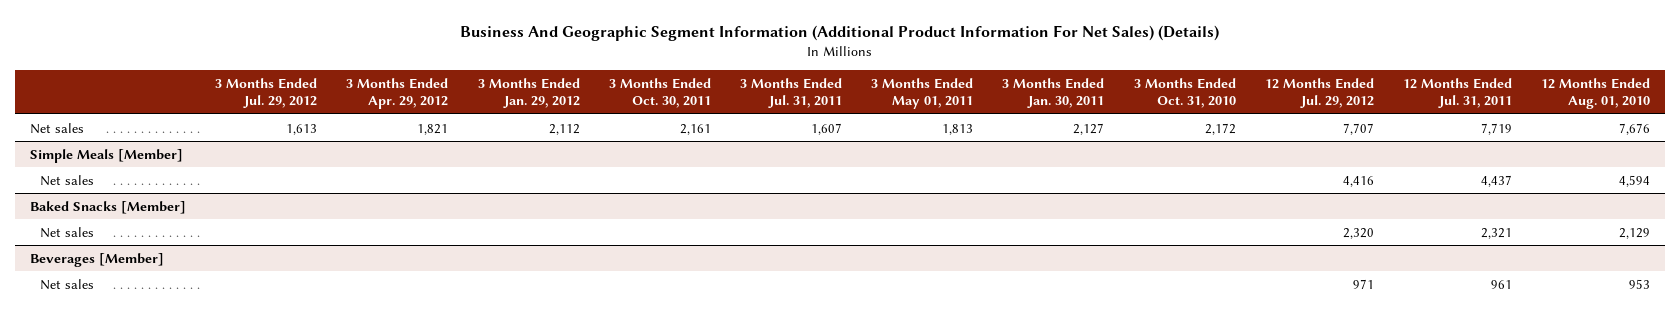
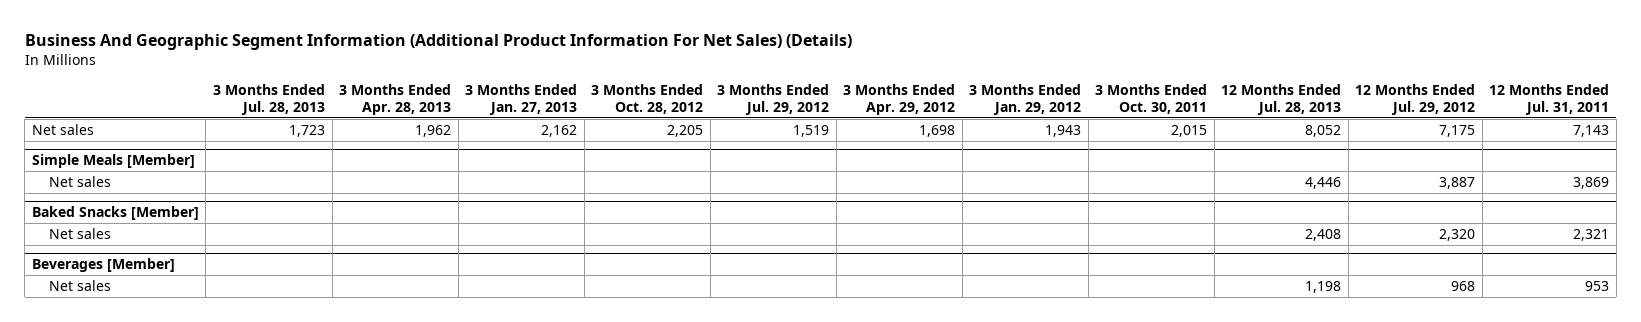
[739,77,842,109] 3 Months Ended Jul. 31, 2011 -> none
[871,77,974,110] 3 Months Ended May 01, 2011 -> none
[1002,77,1105,109] 3 Months Ended Jan. 30, 2011 -> none
[1133,77,1236,109] 3 Months Ended Oct. 31, 2010 -> none
[1541,77,1651,110] 12 Months Ended Aug. 01, 2010 -> none
none -> [212,83,325,115] 3 Months Ended Jul. 28, 2013
none -> [339,83,452,115] 3 Months Ended Apr. 28, 2013
none -> [465,83,578,115] 3 Months Ended Jan. 27, 2013
none -> [591,83,704,114] 3 Months Ended Oct. 28, 2012
none -> [1221,83,1342,115] 12 Months Ended Jul. 28, 2013
[286,123,318,135] 1,613 -> [793,124,830,137] 1,519
[417,123,449,135] 1,821 -> [919,124,956,137] 1,698
[548,123,580,135] 2,112 -> [1045,124,1082,137] 1,943
[679,123,711,135] 2,161 -> [1171,124,1208,137] 2,015
[1342,122,1374,135] 7,707 -> [1439,124,1476,137] 7,175
[1481,122,1513,135] 7,719 -> [1573,124,1610,137] 7,143
[1342,175,1374,187] 4,416 -> [1439,176,1476,189] 3,887
[1481,174,1513,187] 4,437 -> [1573,176,1610,189] 3,869
[1352,278,1374,289] 971 -> [1451,280,1476,291] 968
[1491,279,1513,289] 961 -> [1585,280,1610,291] 953

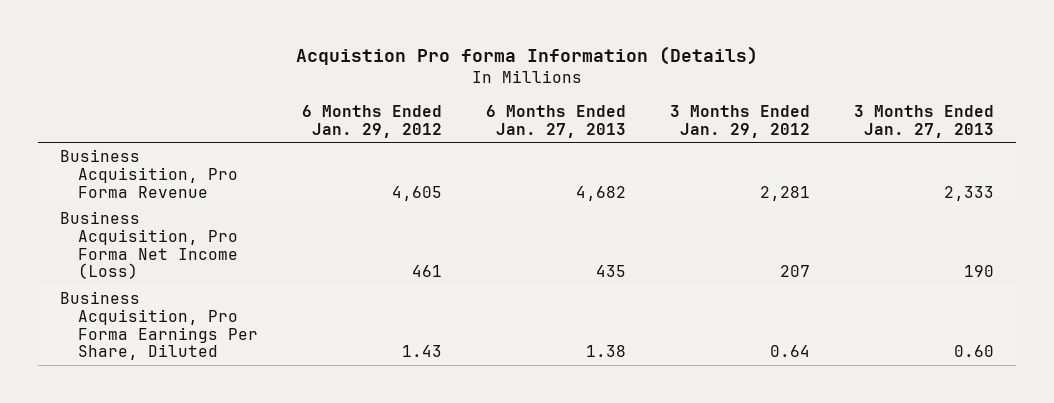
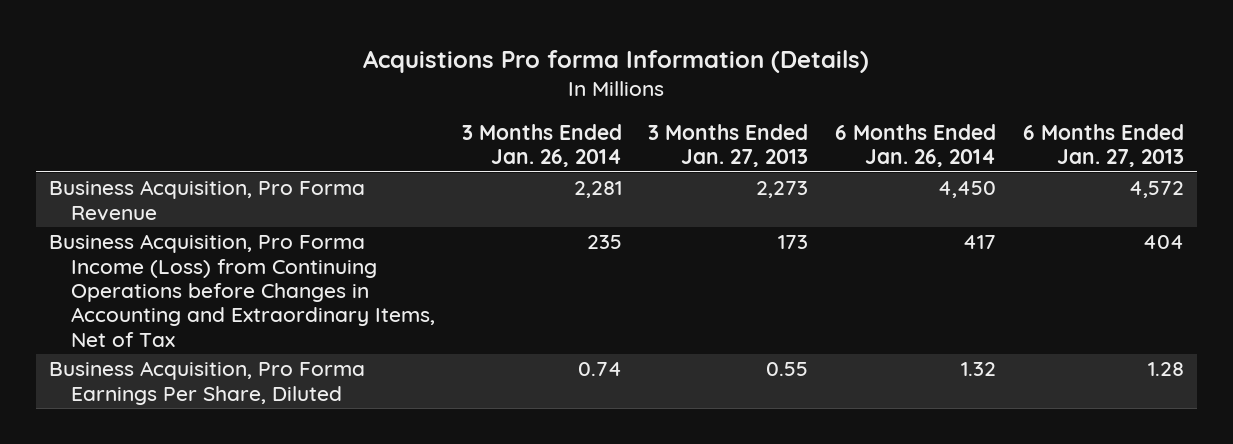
[296,46,759,66] Acquistion Pro forma Information (Details) -> [363,49,870,73] Acquistions Pro forma Information (Details)
[301,104,442,138] 6 Months Ended Jan. 29, 2012 -> none
[669,104,810,138] 3 Months Ended Jan. 29, 2012 -> none
none -> [461,123,622,167] 3 Months Ended Jan. 26, 2014
none -> [834,123,996,167] 6 Months Ended Jan. 26, 2014
[60,210,238,280] Business Acquisition, Pro Forma Net Income (Loss) -> none
[575,185,626,201] 4,682 -> [1128,181,1184,199] 4,572
[943,185,994,201] 2,333 -> [756,181,809,199] 2,273
none -> [48,234,435,347] Business Acquisition, Pro Forma Income (Loss) from Continuing Operations before Changes in Accounting and Extraordinary Items, Net of Tax
[585,345,626,358] 1.38 -> [1147,362,1184,377] 1.28
[953,345,994,358] 0.60 -> [766,362,809,377] 0.55

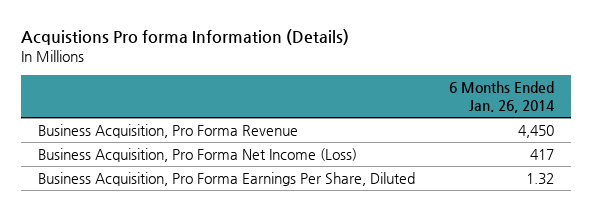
[461,123,622,167] 3 Months Ended Jan. 26, 2014 -> none
[648,123,809,167] 3 Months Ended Jan. 27, 2013 -> none
[1022,123,1184,167] 6 Months Ended Jan. 27, 2013 -> none
[48,234,435,347] Business Acquisition, Pro Forma Income (Loss) from Continuing Operations before Changes in Accounting and Extraordinary Items, Net of Tax -> [37,147,357,162] Business Acquisition, Pro Forma Net Income (Loss)

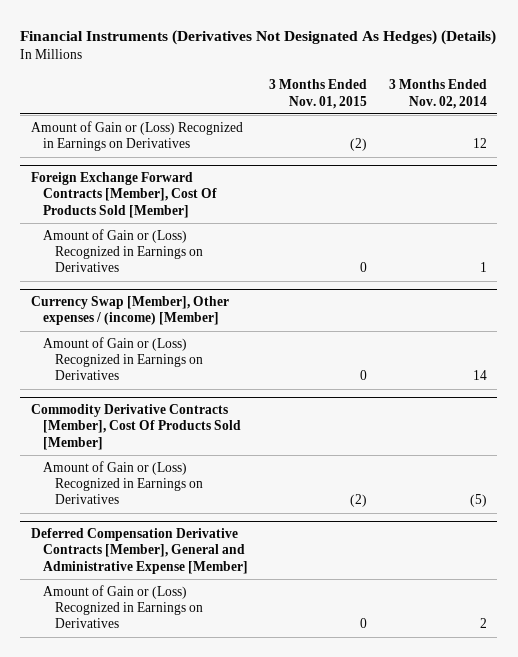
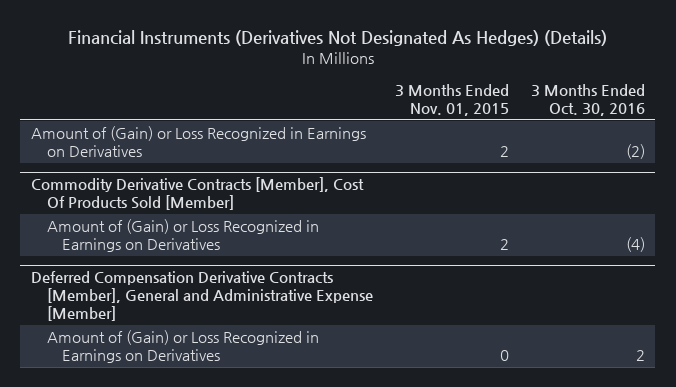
[388,79,487,109] 3 Months Ended Nov. 02, 2014 -> none
none -> [530,84,645,117] 3 Months Ended Oct. 30, 2016
[30,172,218,218] Foreign Exchange Forward Contracts [Member], Cost Of Products Sold [Member] -> none
[43,229,204,273] Amount of Gain or (Loss) Recognized in Earnings on Derivatives -> none
[30,296,229,326] Currency Swap [Member], Other expenses / (income) [Member] -> none
[43,337,204,381] Amount of Gain or (Loss) Recognized in Earnings on Derivatives -> none
[30,121,243,152] Amount of Gain or (Loss) Recognized in Earnings on Derivatives -> [31,125,367,158] Amount of (Gain) or Loss Recognized in Earnings on Derivatives
[350,138,368,152] (2) -> [499,146,509,158] 2
[43,461,204,505] Amount of Gain or (Loss) Recognized in Earnings on Derivatives -> [46,218,319,253] Amount of (Gain) or Loss Recognized in Earnings on Derivatives
[350,494,368,508] (2) -> [499,239,509,251] 2
[43,585,204,629] Amount of Gain or (Loss) Recognized in Earnings on Derivatives -> [46,329,319,364] Amount of (Gain) or Loss Recognized in Earnings on Derivatives

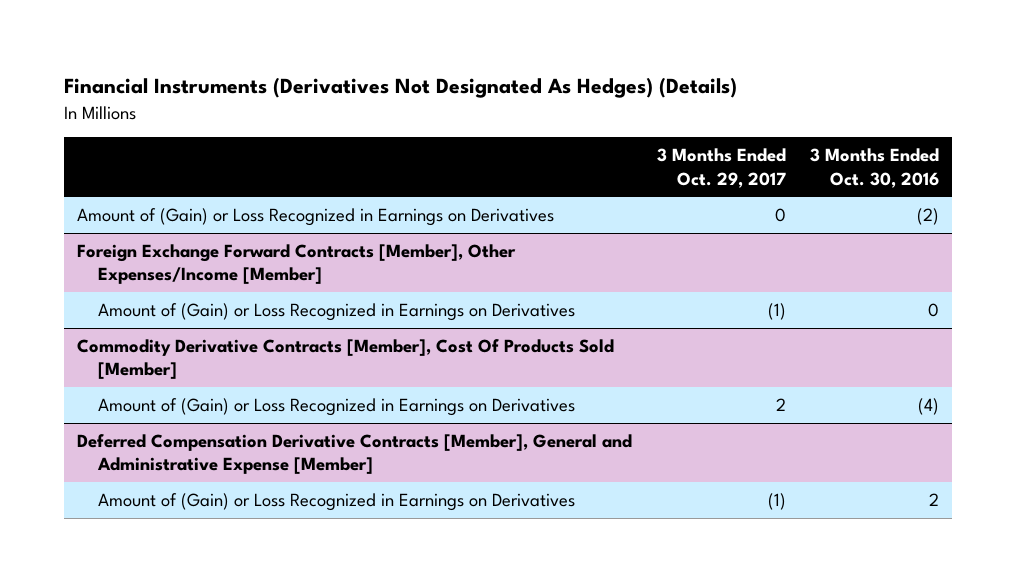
[394,84,509,117] 3 Months Ended Nov. 01, 2015 -> none
none -> [656,148,786,188] 3 Months Ended Oct. 29, 2017
none -> [76,243,516,285] Foreign Exchange Forward Contracts [Member], Other Expenses/Income [Member]
none -> [97,302,575,321] Amount of (Gain) or Loss Recognized in Earnings on Derivatives

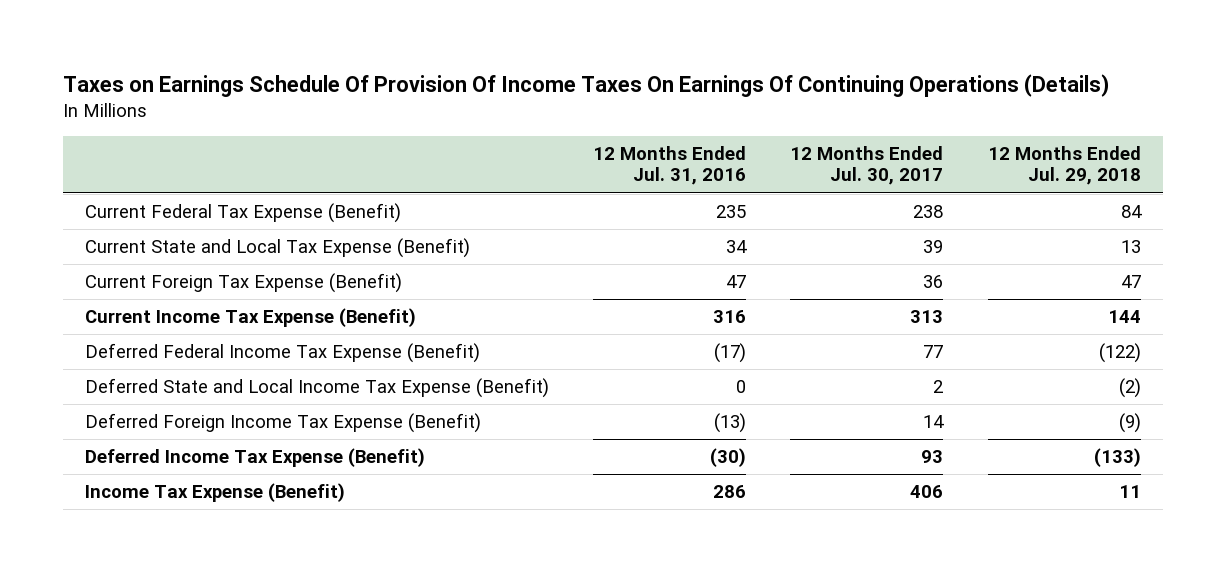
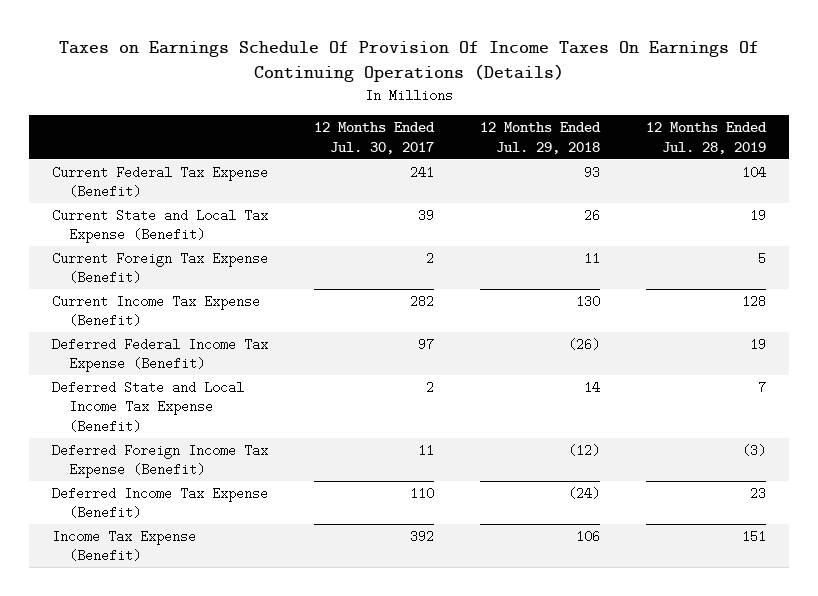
[593,146,747,186] 12 Months Ended Jul. 31, 2016 -> none
none -> [646,122,768,154] 12 Months Ended Jul. 28, 2019
[913,205,944,219] 238 -> [409,165,434,179] 241
[1120,205,1142,219] 84 -> [583,165,600,179] 93
[1120,240,1141,254] 13 -> [583,208,600,222] 26
[923,275,944,289] 36 -> [425,251,434,265] 2
[1120,275,1141,289] 47 -> [583,251,600,265] 11
[910,310,944,324] 313 -> [409,294,434,308] 282
[1107,310,1141,324] 144 -> [575,294,600,308] 130
[923,345,944,359] 77 -> [417,337,434,351] 97
[1098,343,1141,364] (122) -> [567,337,600,351] (26)
[1118,378,1141,399] (2) -> [583,380,600,394] 14
[923,415,945,429] 14 -> [417,443,434,457] 11
[1118,413,1141,434] (9) -> [567,443,600,457] (12)
[921,450,944,464] 93 -> [409,486,434,500] 110
[1093,448,1141,468] (133) -> [567,486,600,500] (24)
[910,485,944,499] 406 -> [409,529,434,543] 392
[1118,485,1141,499] 11 -> [575,529,600,543] 106

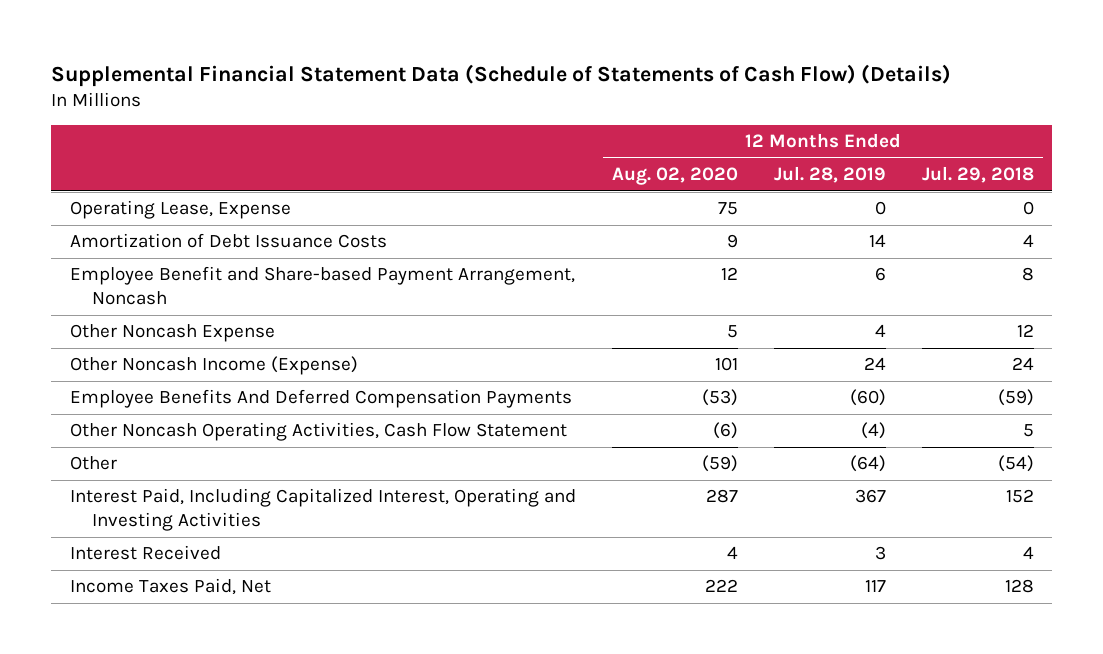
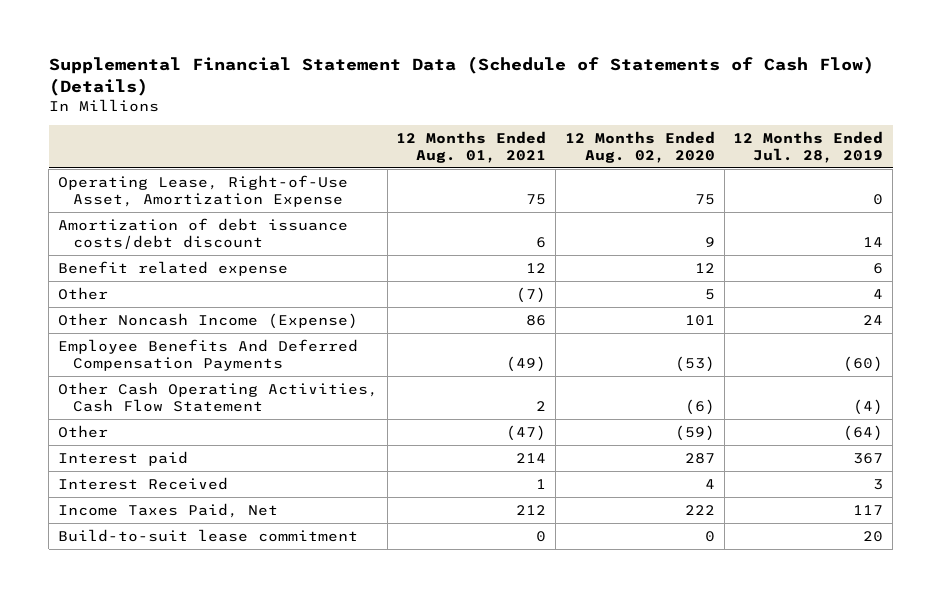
[921,166,1034,184] Jul. 29, 2018 -> none
none -> [396,130,547,163] 12 Months Ended Aug. 01, 2021
[69,200,291,220] Operating Lease, Expense -> none
[69,324,275,343] Other Noncash Expense -> none
none -> [57,174,348,207] Operating Lease, Right-of-Use Asset, Amortization Expense
[69,233,387,249] Amortization of Debt Issuance Costs -> [57,217,348,249] Amortization of debt issuance costs/debt discount
[69,266,575,306] Employee Benefit and Share-based Payment Arrangement, Noncash -> [57,260,288,276] Benefit related expense
none -> [57,286,108,300] Other
[69,422,567,442] Other Noncash Operating Activities, Cash Flow Statement -> [57,381,378,412] Other Cash Operating Activities, Cash Flow Statement
[69,488,576,532] Interest Paid, Including Capitalized Interest, Operating and Investing Activities -> [57,450,188,466] Interest paid
none -> [57,528,358,542] Build-to-suit lease commitment

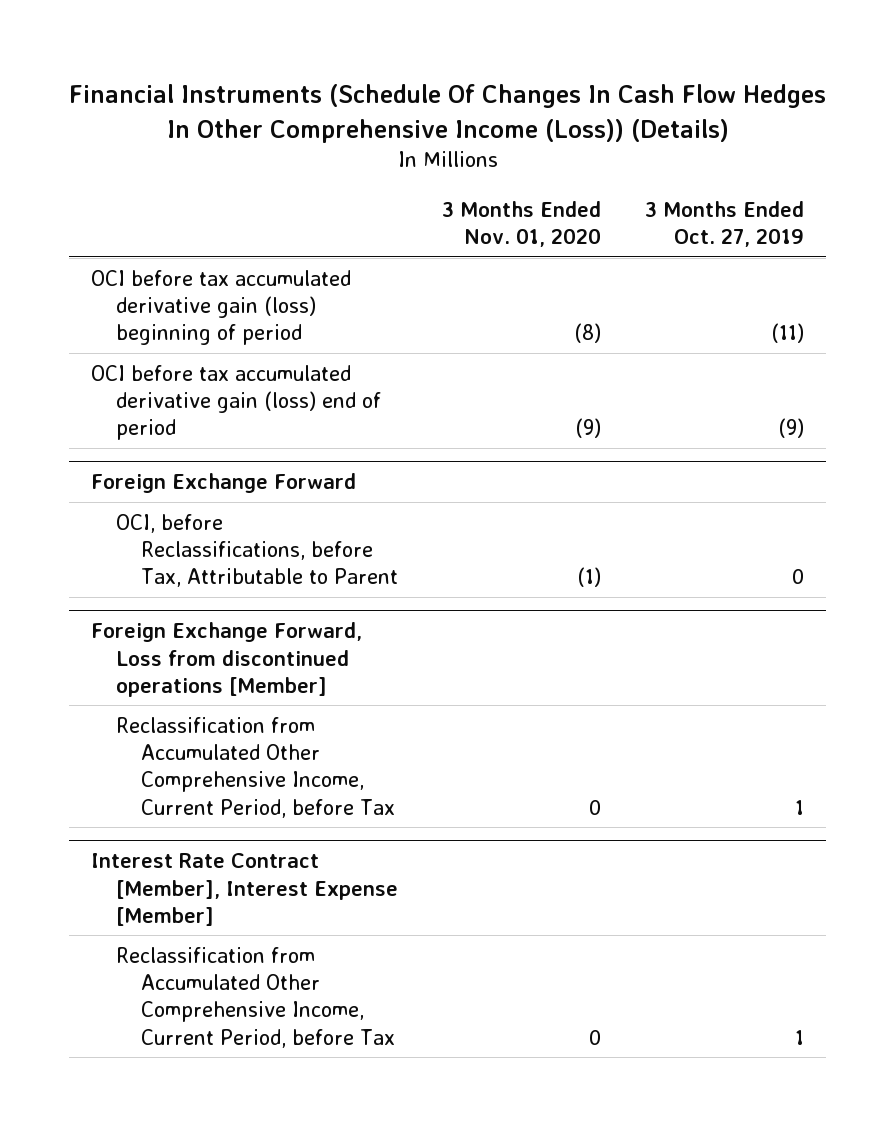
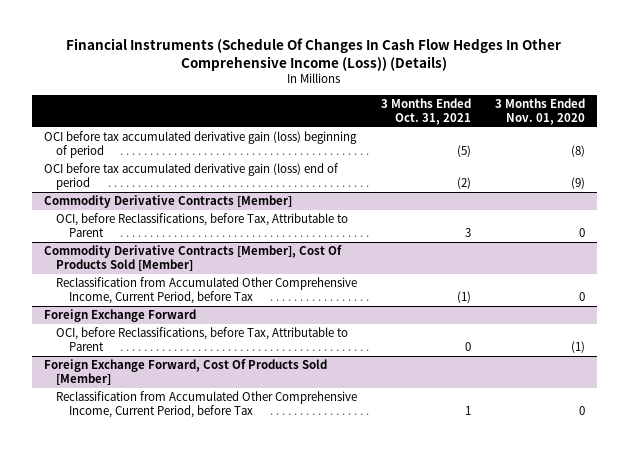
[645,201,805,248] 3 Months Ended Oct. 27, 2019 -> none
none -> [381,98,472,125] 3 Months Ended Oct. 31, 2021
none -> [43,195,292,209] Commodity Derivative Contracts [Member]
none -> [56,213,349,237] OCI, before Reclassifications, before Tax, Attributable to Parent
none -> [43,245,342,271] Commodity Derivative Contracts [Member], Cost Of Products Sold [Member]
none -> [56,277,358,304] Reclassification from Accumulated Other Comprehensive Income, Current Period, before Tax
[91,622,363,697] Foreign Exchange Forward, Loss from discontinued operations [Member] -> none
[116,716,396,818] Reclassification from Accumulated Other Comprehensive Income, Current Period, before Tax -> none
[91,853,399,926] Interest Rate Contract [Member], Interest Expense [Member] -> none
none -> [43,359,327,385] Foreign Exchange Forward, Cost Of Products Sold [Member]

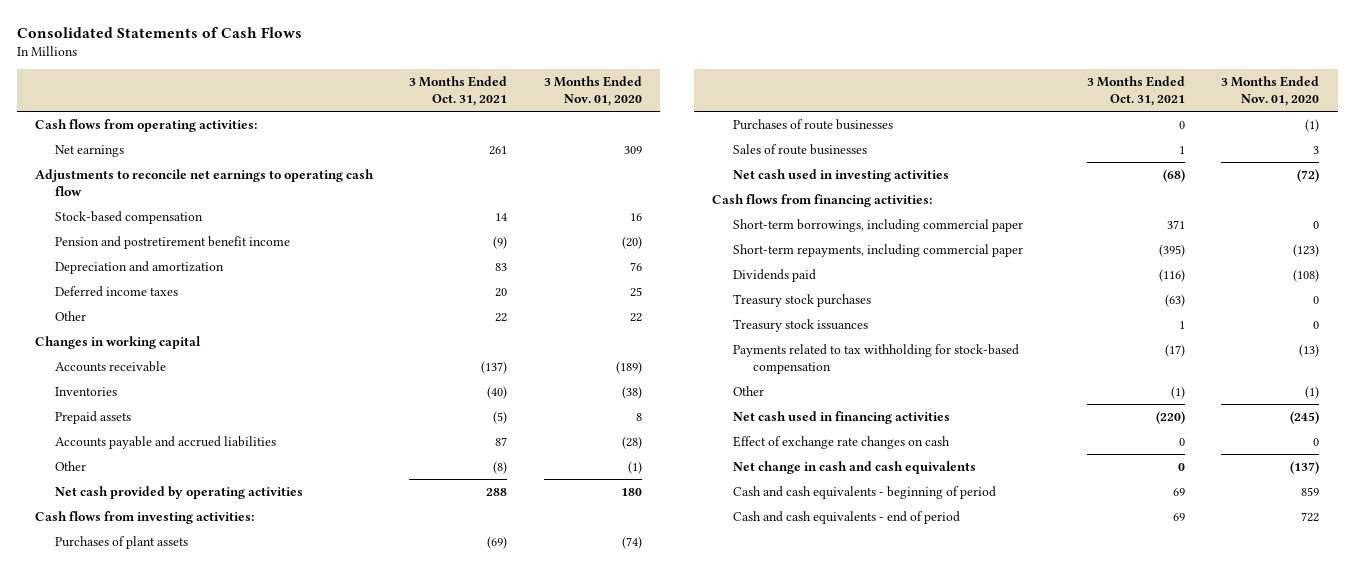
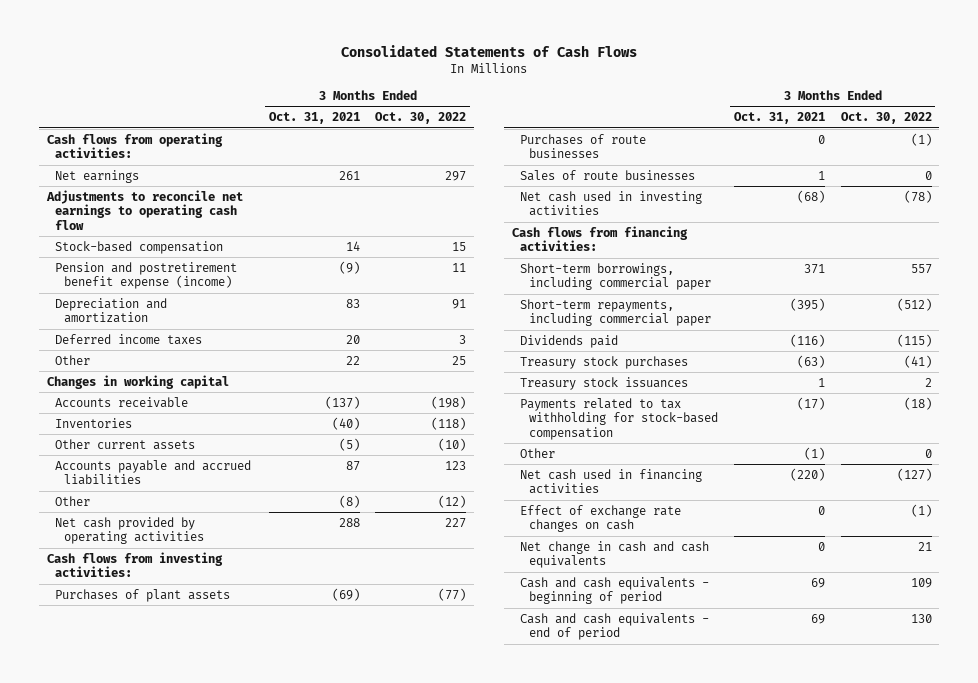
[543,76,642,107] 3 Months Ended Nov. 01, 2020 -> none
none -> [375,112,467,125] Oct. 30, 2022
[55,235,291,249] Pension and postretirement benefit income -> [55,261,238,290] Pension and postretirement benefit expense (income)
[55,410,132,424] Prepaid assets -> none
none -> [55,438,196,450] Other current assets

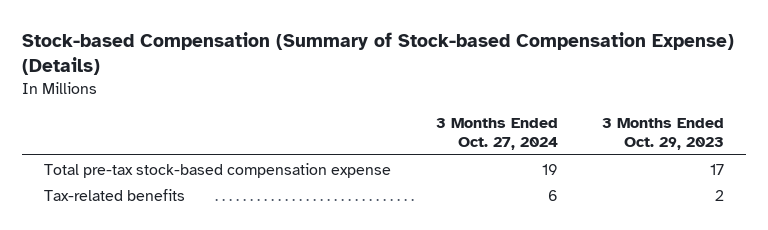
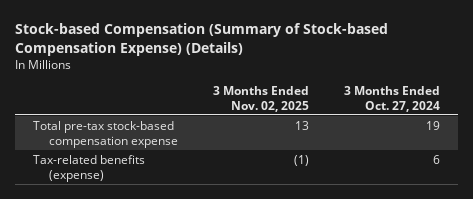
[601,118,724,150] 3 Months Ended Oct. 29, 2023 -> none
none -> [212,85,309,112] 3 Months Ended Nov. 02, 2025
[44,188,186,201] Tax-related benefits -> [32,154,145,182] Tax-related benefits (expense)

